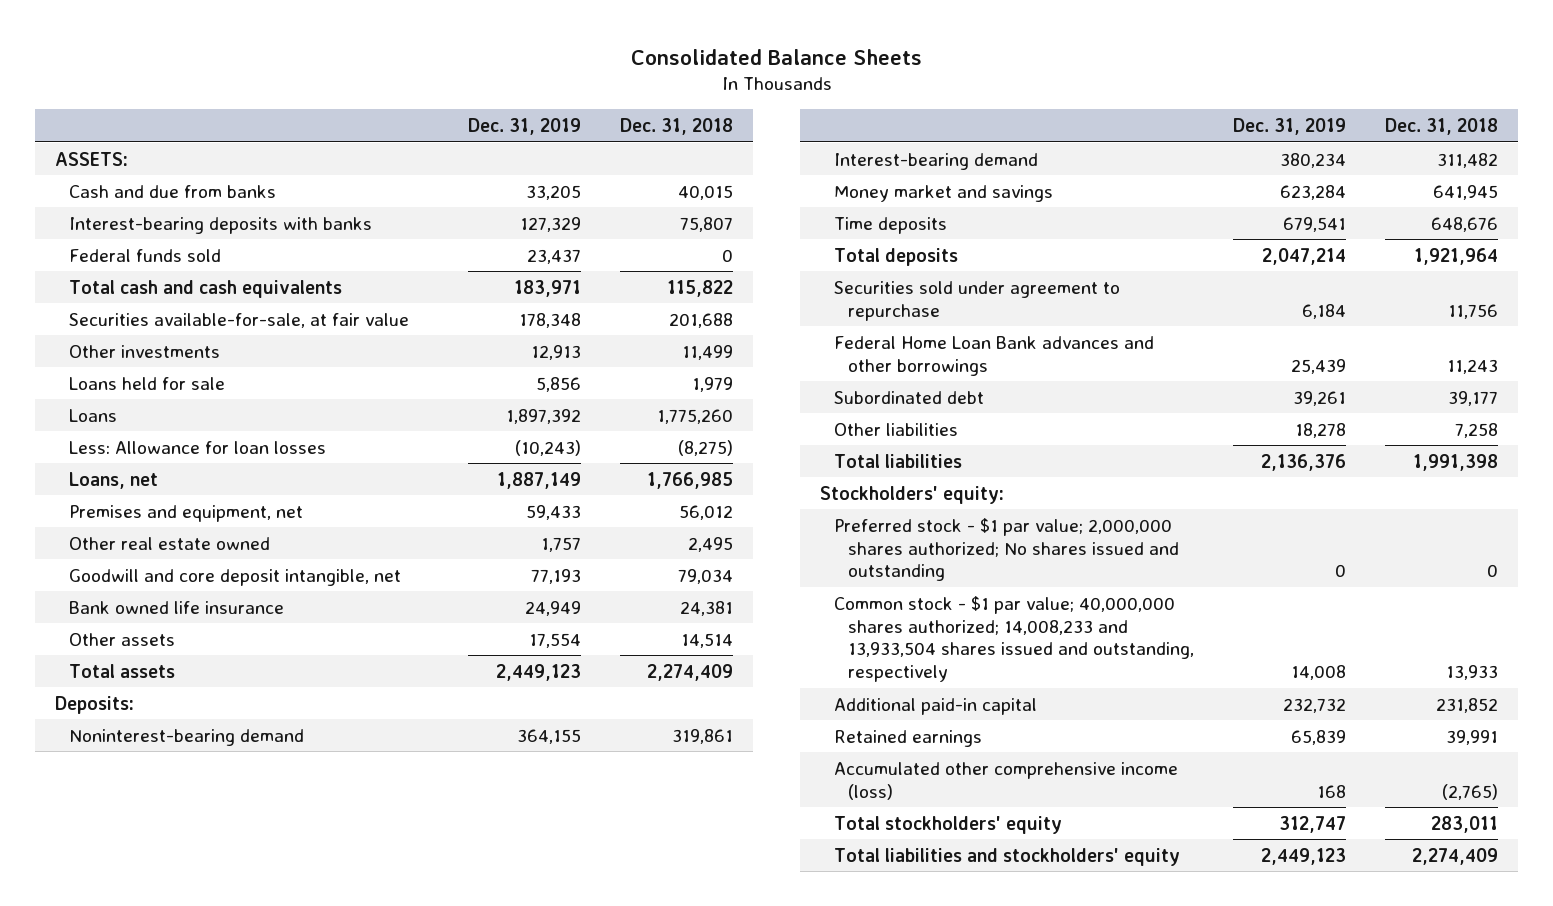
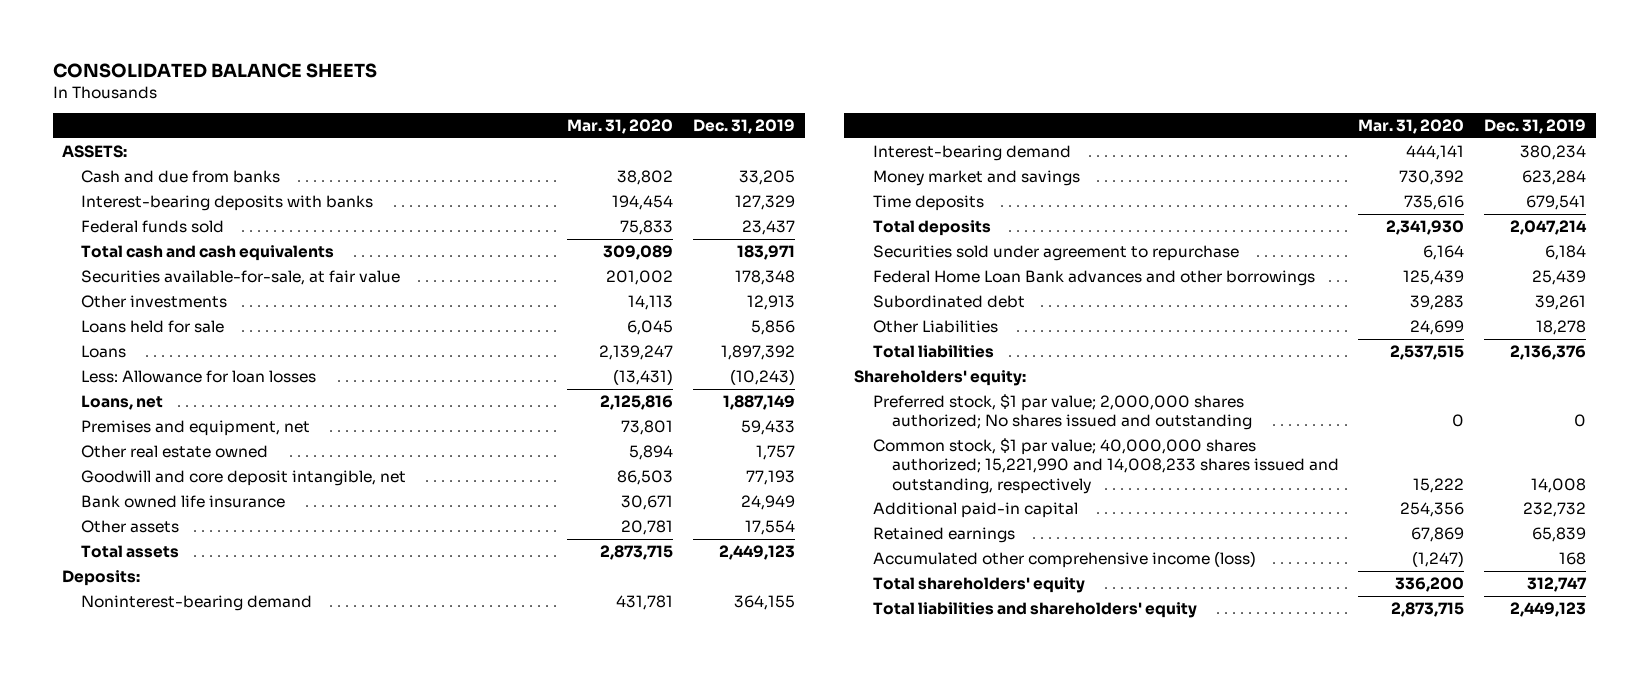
[630,48,922,65] Consolidated Balance Sheets -> [52,62,377,78] CONSOLIDATED BALANCE SHEETS
[620,117,734,135] Dec. 31, 2018 -> none
none -> [567,119,674,135] Mar. 31, 2020
[833,422,958,436] Other liabilities -> [872,320,998,334] Other Liabilities
[819,485,1004,504] Stockholders' equity: -> [853,370,1026,387] Shareholders' equity:
[833,517,1179,582] Preferred stock - $1 par value; 2,000,000 shares authorized; No shares issued and outstanding -> [872,394,1252,431] Preferred stock, $1 par value; 2,000,000 shares authorized; No shares issued and outstanding
[833,595,1194,683] Common stock - $1 par value; 40,000,000 shares authorized; 14,008,233 and 13,933,504 shares issued and outstanding, respectively -> [872,438,1339,494] Common stock, $1 par value; 40,000,000 shares authorized; 15,221,990 and 14,008,233 shares issued and outstanding, respectively
[833,815,1062,834] Total stockholders' equity -> [872,577,1085,594] Total shareholders' equity
[833,847,1180,866] Total liabilities and stockholders' equity -> [872,602,1197,619] Total liabilities and shareholders' equity

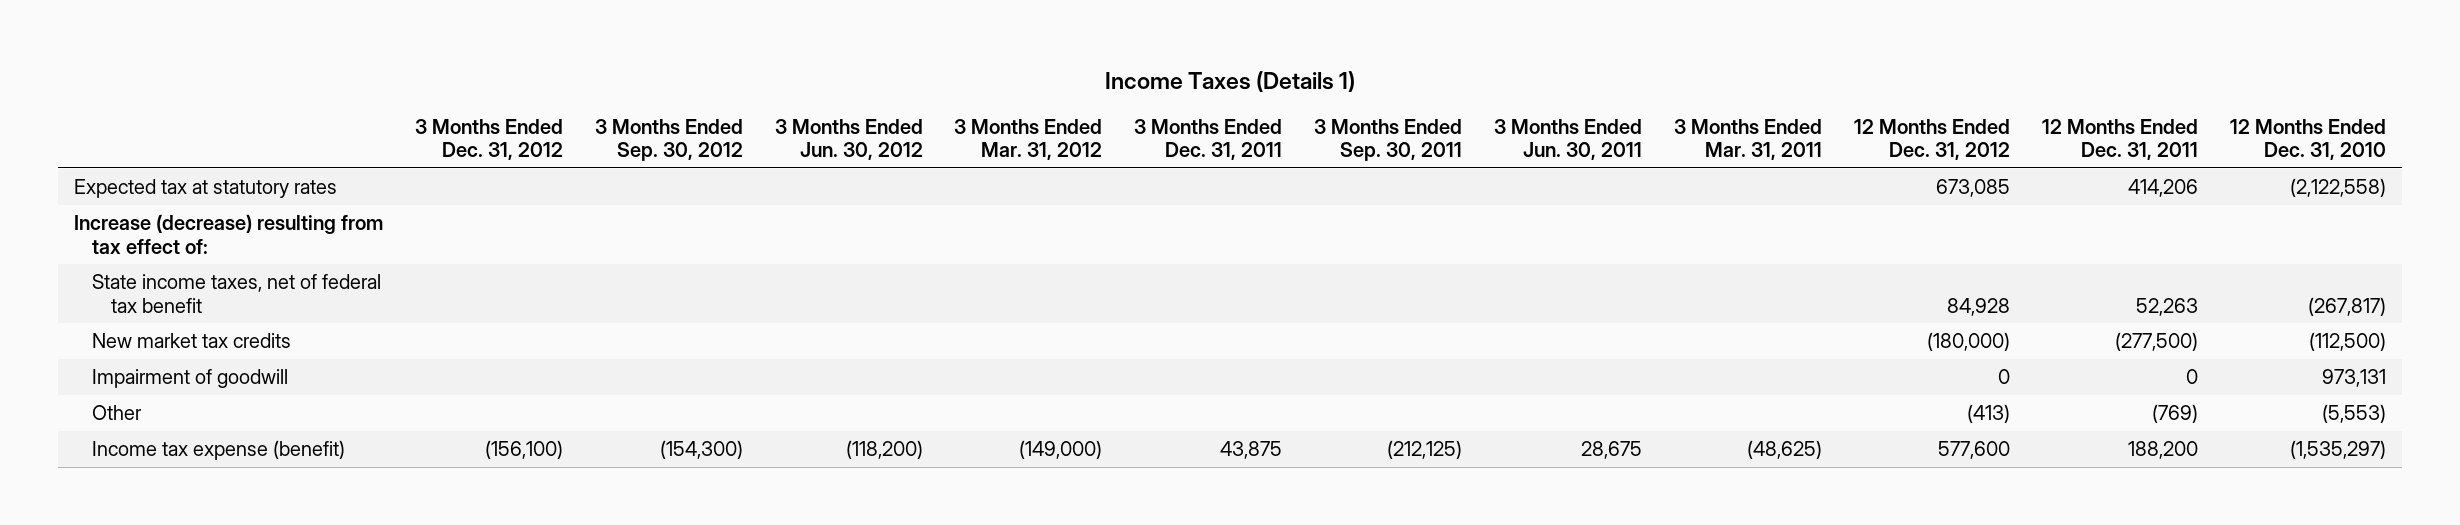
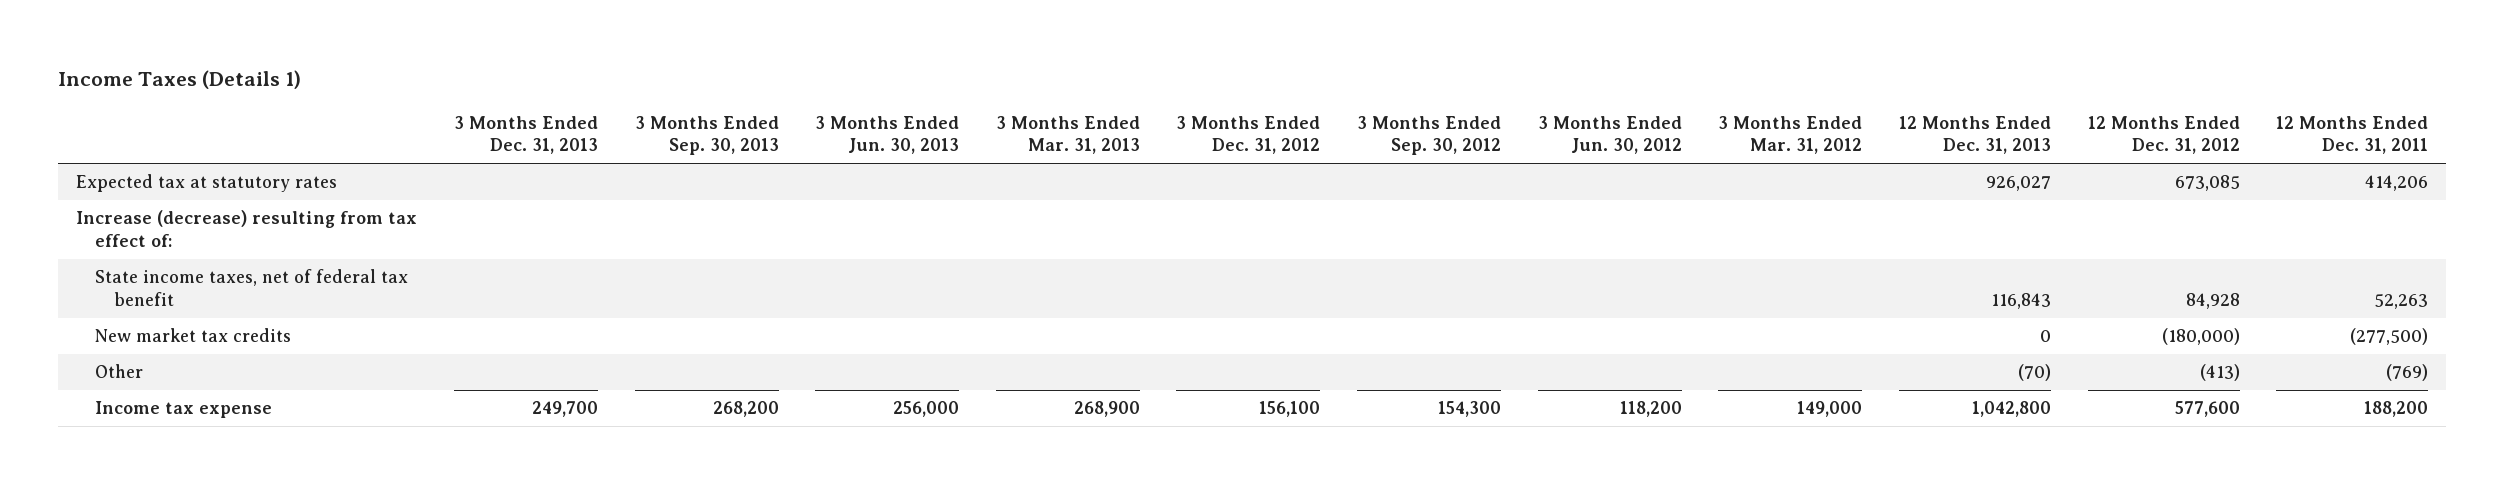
[1134,118,1283,161] 3 Months Ended Dec. 31, 2011 -> none
[1314,118,1463,162] 3 Months Ended Sep. 30, 2011 -> none
[1494,118,1643,161] 3 Months Ended Jun. 30, 2011 -> none
[1674,118,1823,161] 3 Months Ended Mar. 31, 2011 -> none
[2229,118,2386,161] 12 Months Ended Dec. 31, 2010 -> none
none -> [453,115,598,155] 3 Months Ended Dec. 31, 2013
none -> [634,115,779,156] 3 Months Ended Sep. 30, 2013
none -> [815,115,960,155] 3 Months Ended Jun. 30, 2013
none -> [995,115,1140,155] 3 Months Ended Mar. 31, 2013
none -> [1898,115,2051,155] 12 Months Ended Dec. 31, 2013
[92,369,289,389] Impairment of goodwill -> none
[92,440,346,461] Income tax expense (benefit) -> [95,401,273,419] Income tax expense
[484,440,563,460] (156,100) -> [1259,401,1321,418] 156,100
[659,440,743,460] (154,300) -> [1438,401,1502,418] 154,300
[845,440,923,460] (118,200) -> [1619,401,1682,418] 118,200
[1019,440,1103,460] (149,000) -> [1797,401,1863,418] 149,000

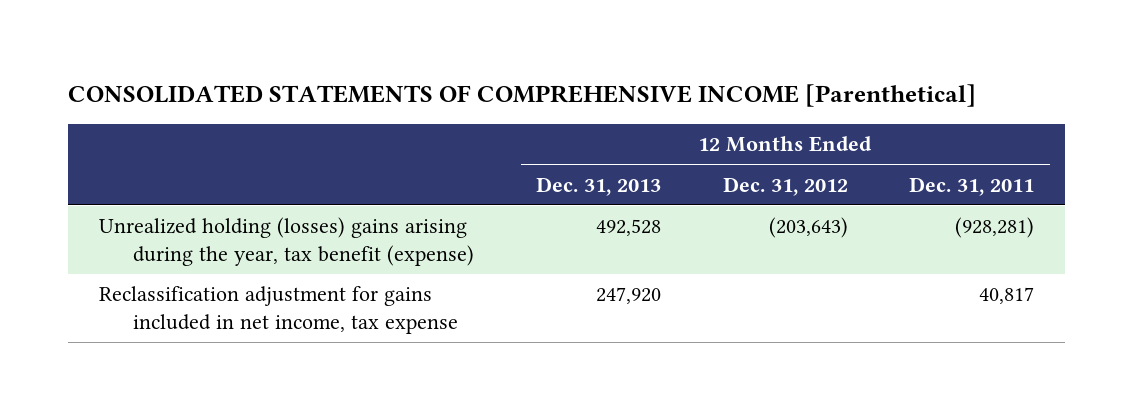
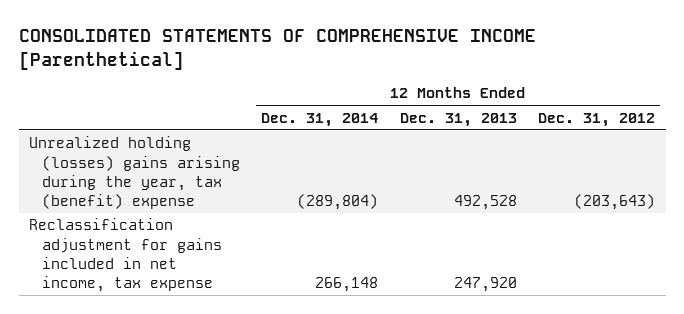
[909,176,1035,196] Dec. 31, 2011 -> none
none -> [261,112,379,127] Dec. 31, 2014
[99,217,475,266] Unrealized holding (losses) gains arising during the year, tax benefit (expense) -> [29,136,240,209] Unrealized holding (losses) gains arising during the year, tax (benefit) expense

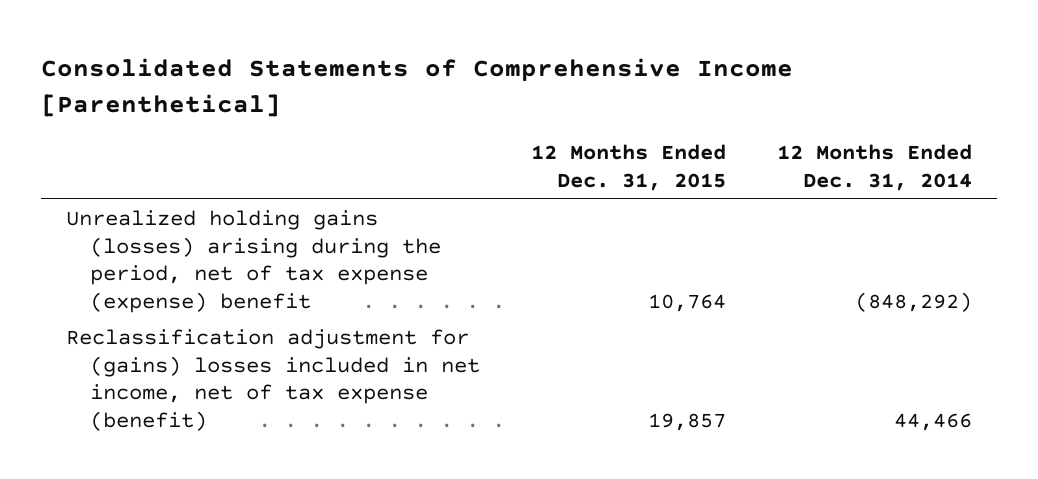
[18,29,536,70] CONSOLIDATED STATEMENTS OF COMPREHENSIVE INCOME [Parenthetical] -> [41,58,794,117] Consolidated Statements of Comprehensive Income [Parenthetical]
[399,112,517,127] Dec. 31, 2013 -> none
[537,112,655,127] Dec. 31, 2012 -> none
none -> [530,144,726,192] 12 Months Ended Dec. 31, 2015
[29,136,240,209] Unrealized holding (losses) gains arising during the year, tax (benefit) expense -> [66,210,441,313] Unrealized holding gains (losses) arising during the period, net of tax expense (expense) benefit
[297,193,379,210] (289,804) -> [854,291,972,312] (848,292)
[29,218,222,292] Reclassification adjustment for gains included in net income, tax expense -> [66,329,480,431] Reclassification adjustment for (gains) losses included in net income, net of tax expense (benefit)
[315,276,379,292] 266,148 -> [893,412,972,431] 44,466

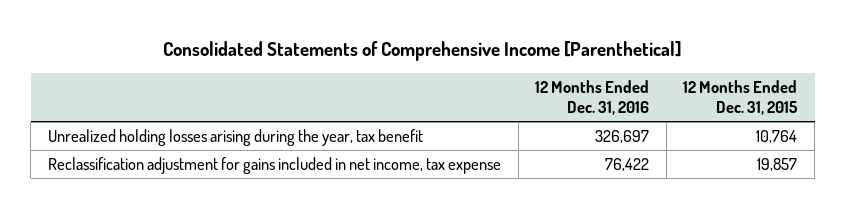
[776,144,972,192] 12 Months Ended Dec. 31, 2014 -> none
none -> [535,79,650,116] 12 Months Ended Dec. 31, 2016
[66,210,441,313] Unrealized holding gains (losses) arising during the period, net of tax expense (expense) benefit -> [47,129,423,147] Unrealized holding losses arising during the year, tax benefit
[66,329,480,431] Reclassification adjustment for (gains) losses included in net income, net of tax expense (benefit) -> [47,157,501,175] Reclassification adjustment for gains included in net income, tax expense

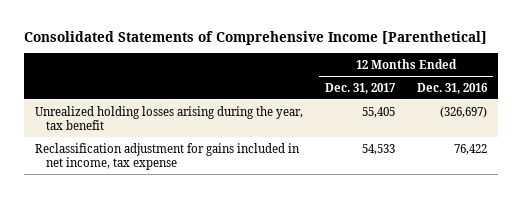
[683,79,799,116] 12 Months Ended Dec. 31, 2015 -> none
none -> [325,82,397,94] Dec. 31, 2017
[595,130,650,144] 326,697 -> [440,106,488,118] (326,697)

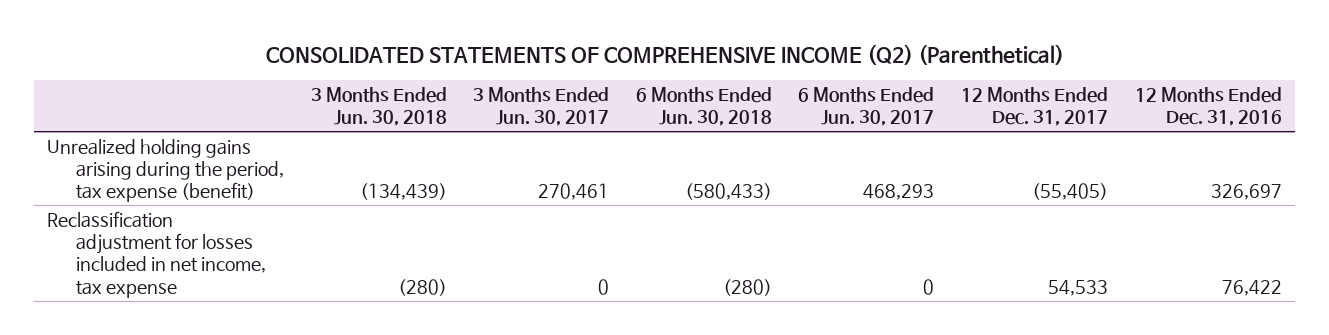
[23,30,487,45] Consolidated Statements of Comprehensive Income [Parenthetical] -> [265,44,1064,66] CONSOLIDATED STATEMENTS OF COMPREHENSIVE INCOME (Q2) (Parenthetical)
none -> [310,87,447,127] 3 Months Ended Jun. 30, 2018
none -> [473,87,610,127] 3 Months Ended Jun. 30, 2017
none -> [635,87,772,127] 6 Months Ended Jun. 30, 2018
none -> [798,87,935,127] 6 Months Ended Jun. 30, 2017
[34,105,303,131] Unrealized holding losses arising during the year, tax benefit -> [47,138,284,203] Unrealized holding gains arising during the period, tax expense (benefit)
[362,106,396,118] 55,405 -> [1032,183,1109,201] (55,405)
[440,106,488,118] (326,697) -> [1210,184,1282,201] 326,697
[34,142,300,171] Reclassification adjustment for gains included in net income, tax expense -> [47,210,266,298] Reclassification adjustment for losses included in net income, tax expense

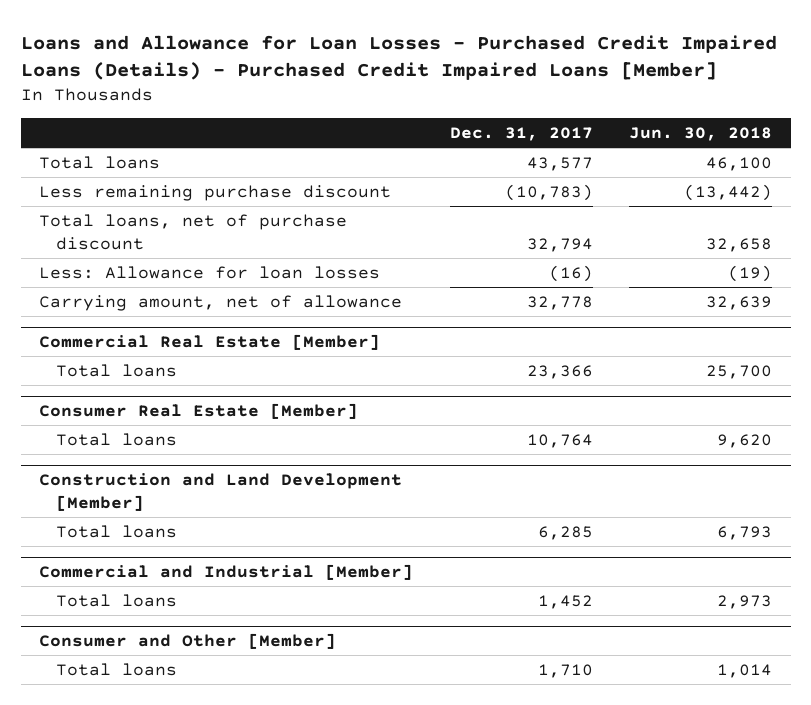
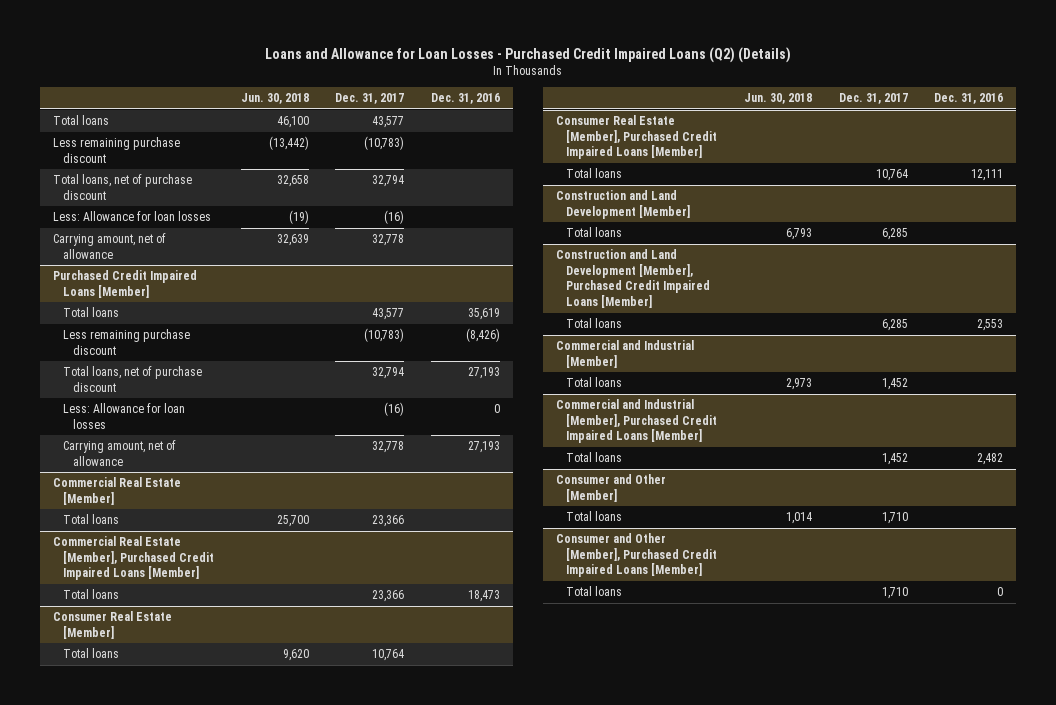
[20,34,777,81] Loans and Allowance for Loan Losses - Purchased Credit Impaired Loans (Details) - Purchased Credit Impaired Loans [Member] -> [265,46,792,63] Loans and Allowance for Loan Losses - Purchased Credit Impaired Loans (Q2) (Details)
none -> [430,92,500,104] Dec. 31, 2016
none -> [53,270,198,298] Purchased Credit Impaired Loans [Member]
none -> [63,307,120,318] Total loans
none -> [63,329,191,355] Less remaining purchase discount
none -> [63,366,203,392] Total loans, net of purchase discount
none -> [63,403,186,429] Less: Allowance for loan losses
none -> [63,440,177,466] Carrying amount, net of allowance
none -> [53,536,215,581] Commercial Real Estate [Member], Purchased Credit Impaired Loans [Member]
none -> [63,589,120,600] Total loans
none -> [556,115,718,160] Consumer Real Estate [Member], Purchased Credit Impaired Loans [Member]
none -> [566,168,623,179] Total loans
none -> [556,249,711,309] Construction and Land Development [Member], Purchased Credit Impaired Loans [Member]
none -> [566,318,623,329] Total loans
none -> [556,399,718,444] Commercial and Industrial [Member], Purchased Credit Impaired Loans [Member]
none -> [566,452,623,463] Total loans
none -> [556,533,718,578] Consumer and Other [Member], Purchased Credit Impaired Loans [Member]
none -> [566,586,623,597] Total loans

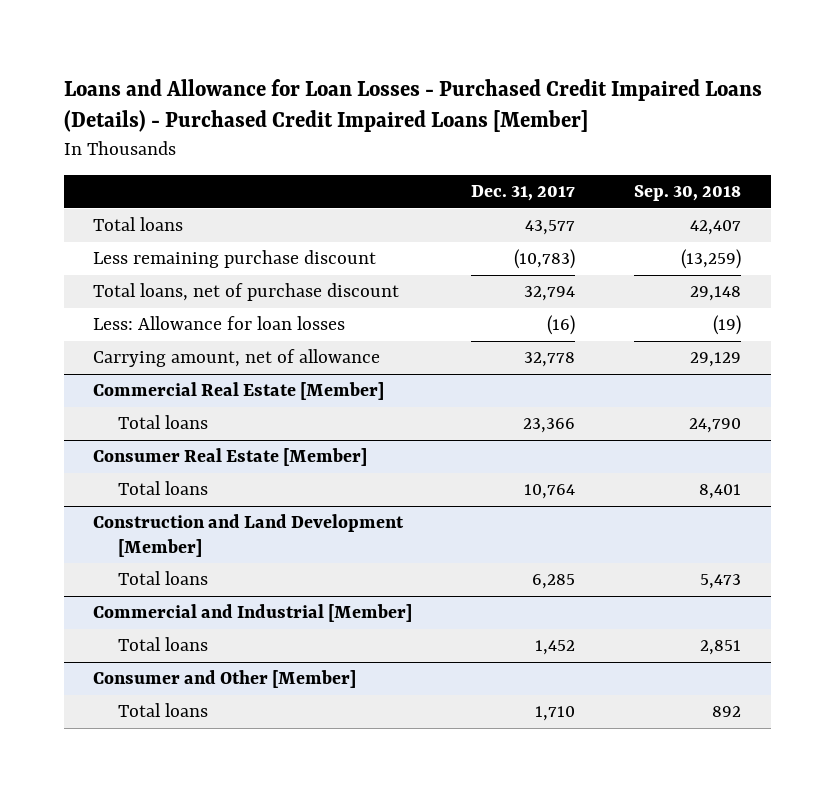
[265,46,792,63] Loans and Allowance for Loan Losses - Purchased Credit Impaired Loans (Q2) (Details) -> [63,78,762,133] Loans and Allowance for Loan Losses - Purchased Credit Impaired Loans (Details) - Purchased Credit Impaired Loans [Member]
[240,92,309,104] Jun. 30, 2018 -> none
[430,92,500,104] Dec. 31, 2016 -> none
none -> [634,185,742,202] Sep. 30, 2018
[53,270,198,298] Purchased Credit Impaired Loans [Member] -> none
[63,307,120,318] Total loans -> none
[63,329,191,355] Less remaining purchase discount -> none
[63,366,203,392] Total loans, net of purchase discount -> none
[63,403,186,429] Less: Allowance for loan losses -> none
[63,440,177,466] Carrying amount, net of allowance -> none
[53,536,215,581] Commercial Real Estate [Member], Purchased Credit Impaired Loans [Member] -> none
[63,589,120,600] Total loans -> none
[556,115,718,160] Consumer Real Estate [Member], Purchased Credit Impaired Loans [Member] -> none
[566,168,623,179] Total loans -> none
[556,249,711,309] Construction and Land Development [Member], Purchased Credit Impaired Loans [Member] -> none
[566,318,623,329] Total loans -> none
[556,399,718,444] Commercial and Industrial [Member], Purchased Credit Impaired Loans [Member] -> none
[566,452,623,463] Total loans -> none
[556,533,718,578] Consumer and Other [Member], Purchased Credit Impaired Loans [Member] -> none
[566,586,623,597] Total loans -> none

